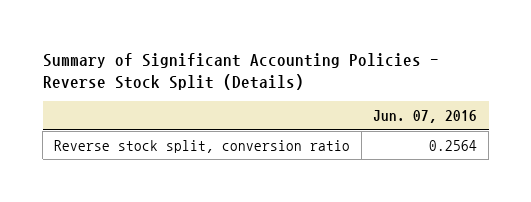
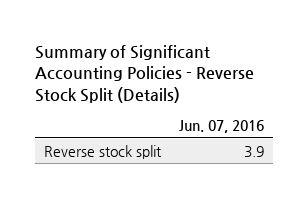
[54,139,351,153] Reverse stock split, conversion ratio -> [44,144,163,159] Reverse stock split
[429,139,478,151] 0.2564 -> [244,145,265,158] 3.9

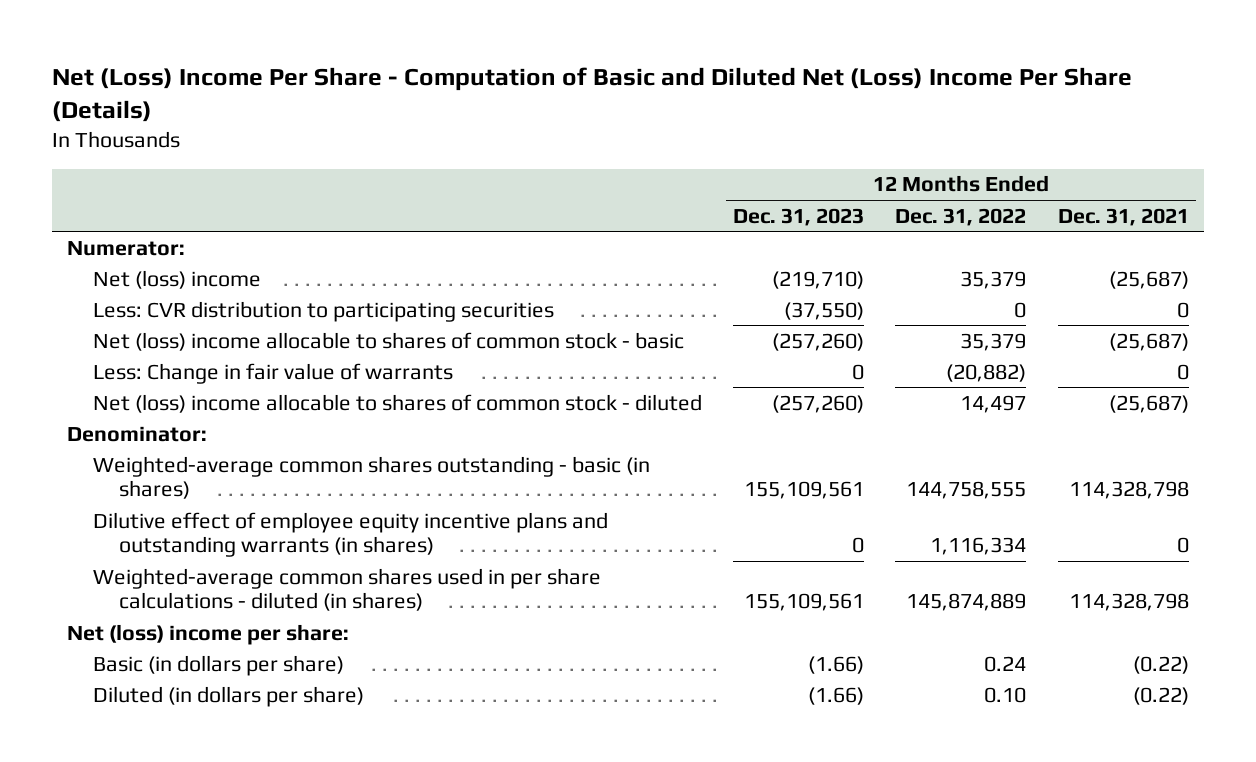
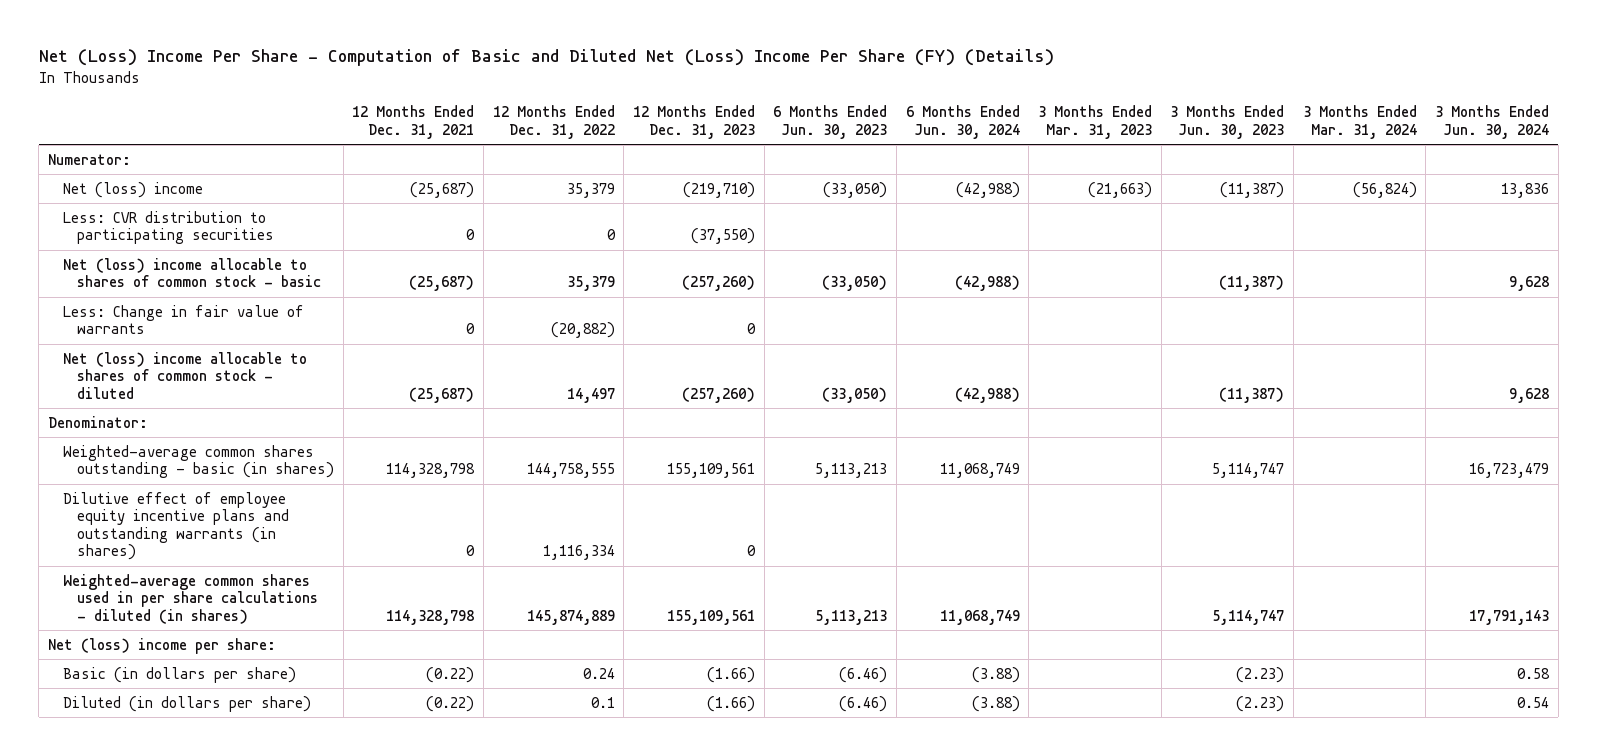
[51,67,1132,123] Net (Loss) Income Per Share - Computation of Basic and Diluted Net (Loss) Income Per Share (Details) -> [38,49,1054,67] Net (Loss) Income Per Share - Computation of Basic and Diluted Net (Loss) Income Per Share (FY) (Details)
none -> [773,105,888,139] 6 Months Ended Jun. 30, 2023
none -> [905,105,1020,139] 6 Months Ended Jun. 30, 2024
none -> [1037,105,1152,139] 3 Months Ended Mar. 31, 2023
none -> [1170,105,1285,139] 3 Months Ended Jun. 30, 2023
none -> [1302,105,1417,139] 3 Months Ended Mar. 31, 2024
none -> [1435,105,1550,139] 3 Months Ended Jun. 30, 2024
[984,686,1027,703] 0.10 -> [590,696,615,708] 0.1

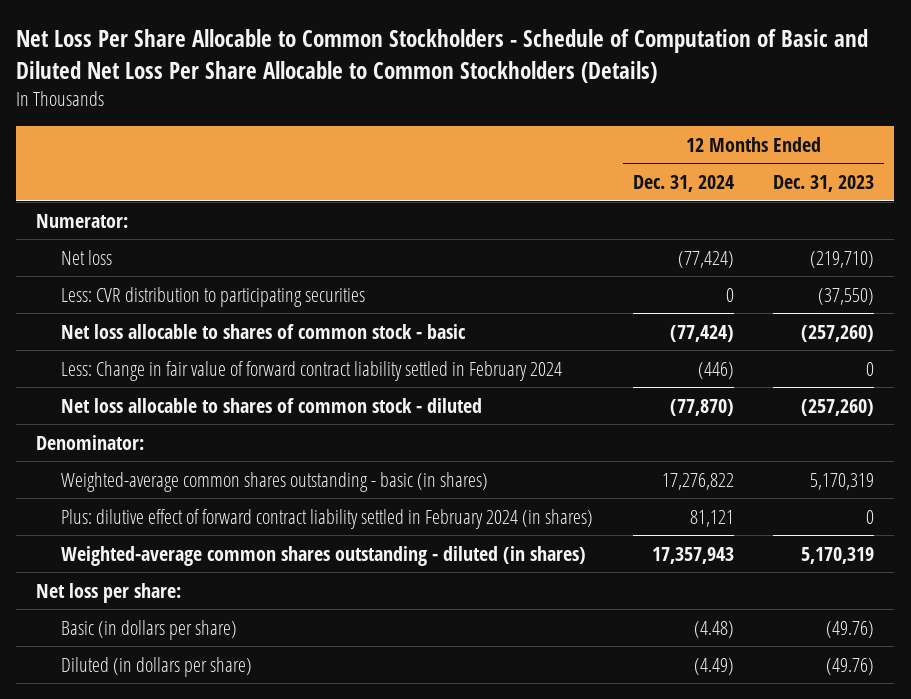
[38,49,1054,67] Net (Loss) Income Per Share - Computation of Basic and Diluted Net (Loss) Income Per Share (FY) (Details) -> [16,29,869,83] Net Loss Per Share Allocable to Common Stockholders - Schedule of Computation of Basic and Diluted Net Loss Per Share Allocable to Common Stockholders (Details)
[352,105,475,139] 12 Months Ended Dec. 31, 2021 -> none
[492,105,615,139] 12 Months Ended Dec. 31, 2022 -> none
[773,105,888,139] 6 Months Ended Jun. 30, 2023 -> none
[905,105,1020,139] 6 Months Ended Jun. 30, 2024 -> none
[1037,105,1152,139] 3 Months Ended Mar. 31, 2023 -> none
[1170,105,1285,139] 3 Months Ended Jun. 30, 2023 -> none
[1302,105,1417,139] 3 Months Ended Mar. 31, 2024 -> none
[1435,105,1550,139] 3 Months Ended Jun. 30, 2024 -> none
none -> [632,175,734,193] Dec. 31, 2024
[62,181,203,198] Net (loss) income -> [60,249,112,265] Net loss
[62,257,321,288] Net (loss) income allocable to shares of common stock - basic -> [60,323,466,339] Net loss allocable to shares of common stock - basic
[62,304,304,335] Less: Change in fair value of warrants -> [60,360,562,381] Less: Change in fair value of forward contract liability settled in February 2024
[62,351,307,399] Net (loss) income allocable to shares of common stock - diluted -> [60,397,482,413] Net loss allocable to shares of common stock - diluted
[666,463,755,479] 155,109,561 -> [810,472,875,490] 5,170,319
[62,491,289,561] Dilutive effect of employee equity incentive plans and outstanding warrants (in shares) -> [60,508,593,529] Plus: dilutive effect of forward contract liability settled in February 2024 (in shares)
[62,573,318,624] Weighted-average common shares used in per share calculations - diluted (in shares) -> [60,545,586,566] Weighted-average common shares outstanding - diluted (in shares)
[666,609,755,625] 155,109,561 -> [801,546,875,564] 5,170,319
[48,637,277,654] Net (loss) income per share: -> [36,582,182,603] Net loss per share:
[706,666,755,683] (1.66) -> [826,620,875,638] (49.76)
[706,695,755,712] (1.66) -> [826,657,875,675] (49.76)

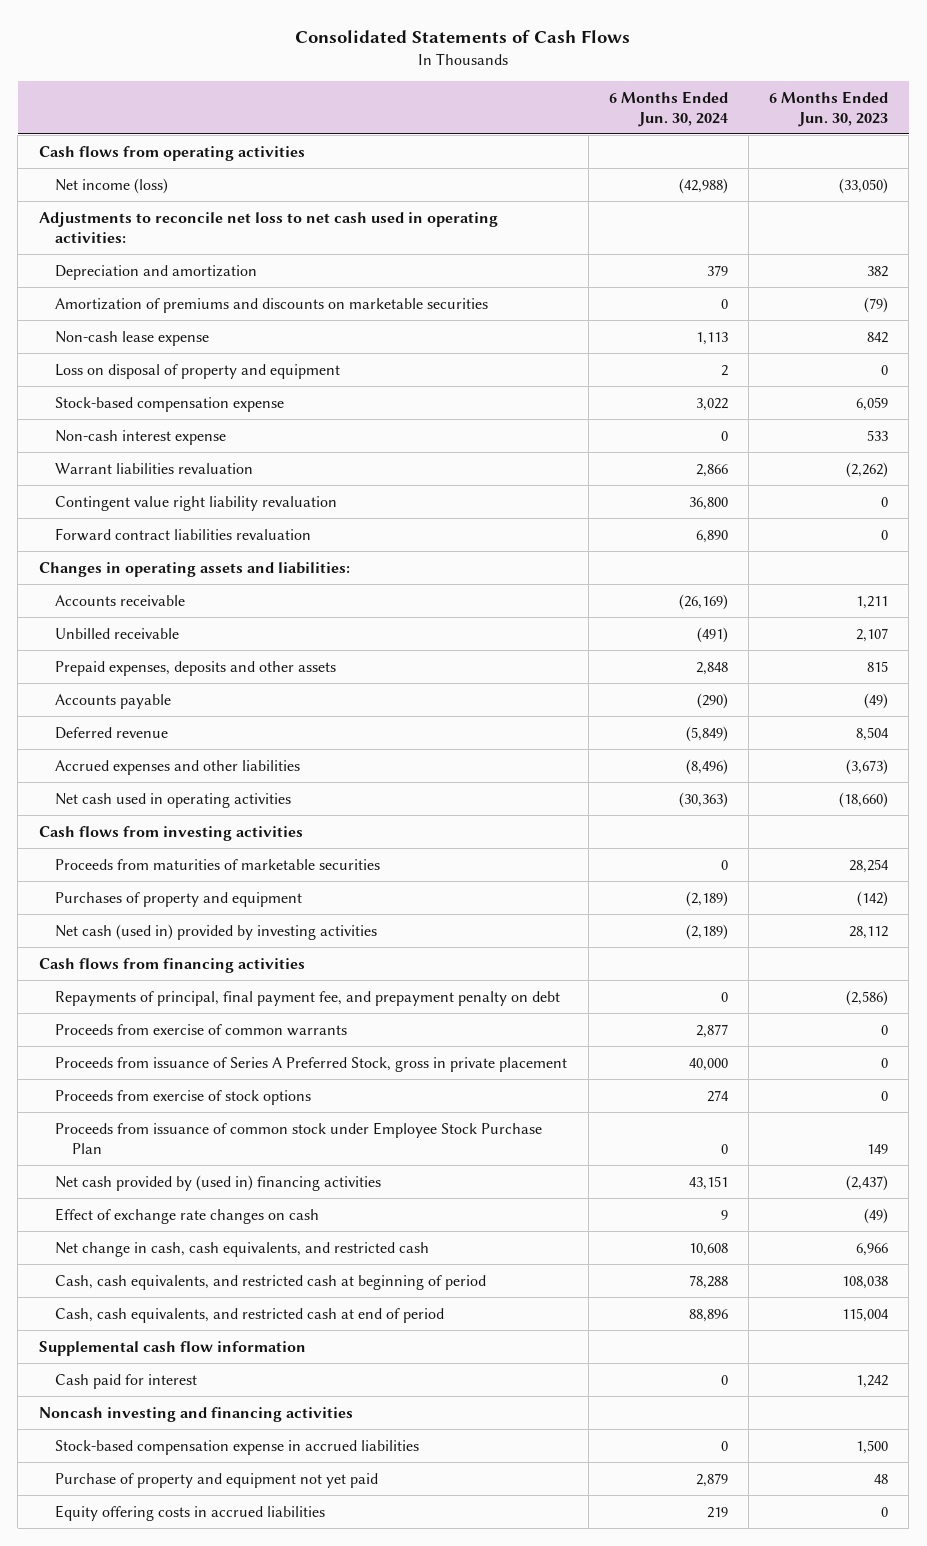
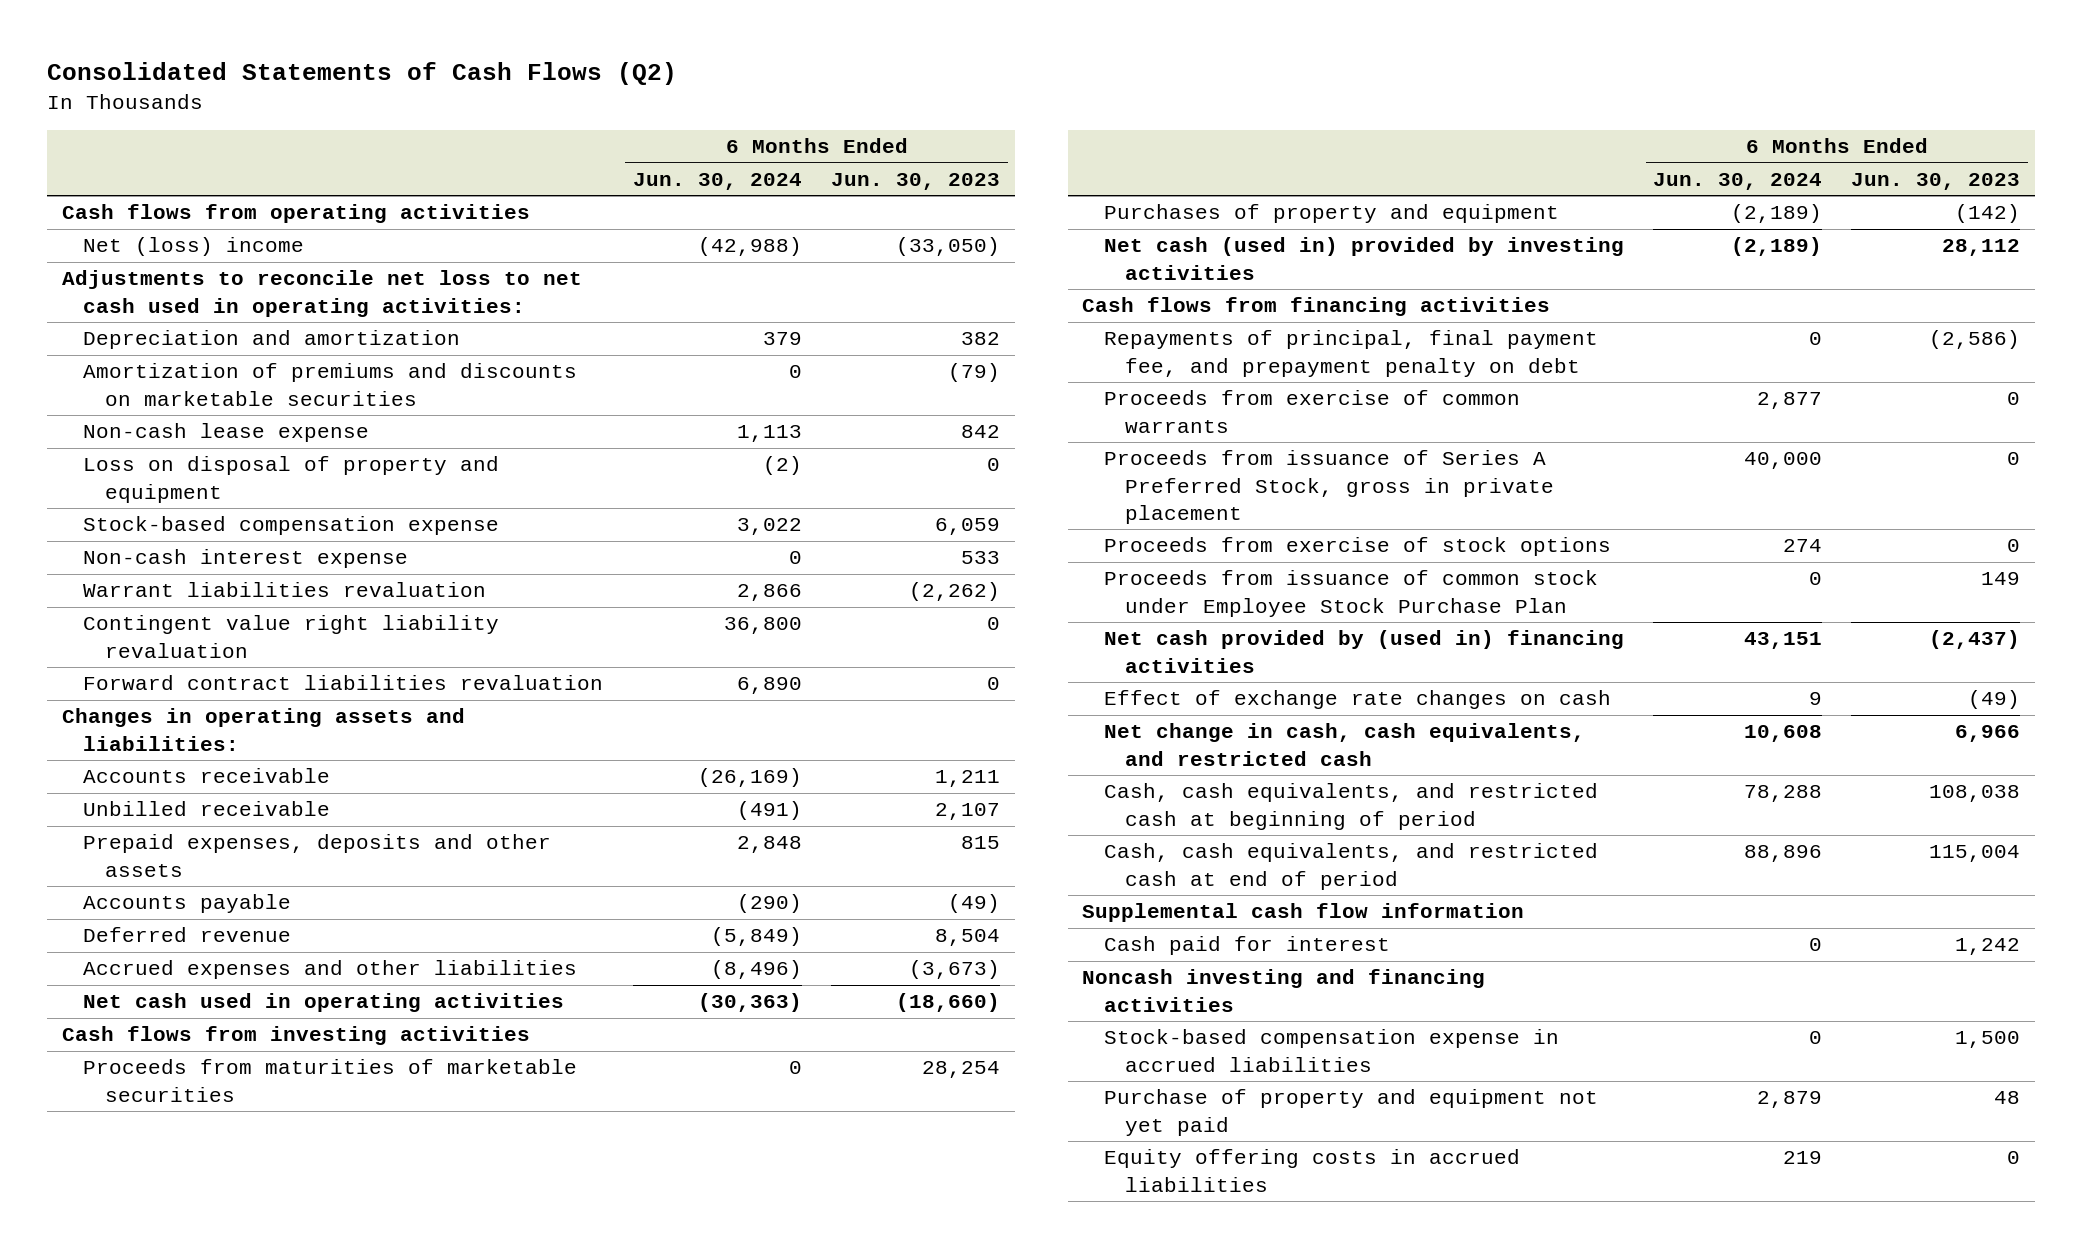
[295,30,631,44] Consolidated Statements of Cash Flows -> [47,62,678,86] Consolidated Statements of Cash Flows (Q2)
[55,177,169,194] Net income (loss) -> [83,237,305,257] Net (loss) income
[720,364,728,376] 2 -> [762,456,802,476] (2)

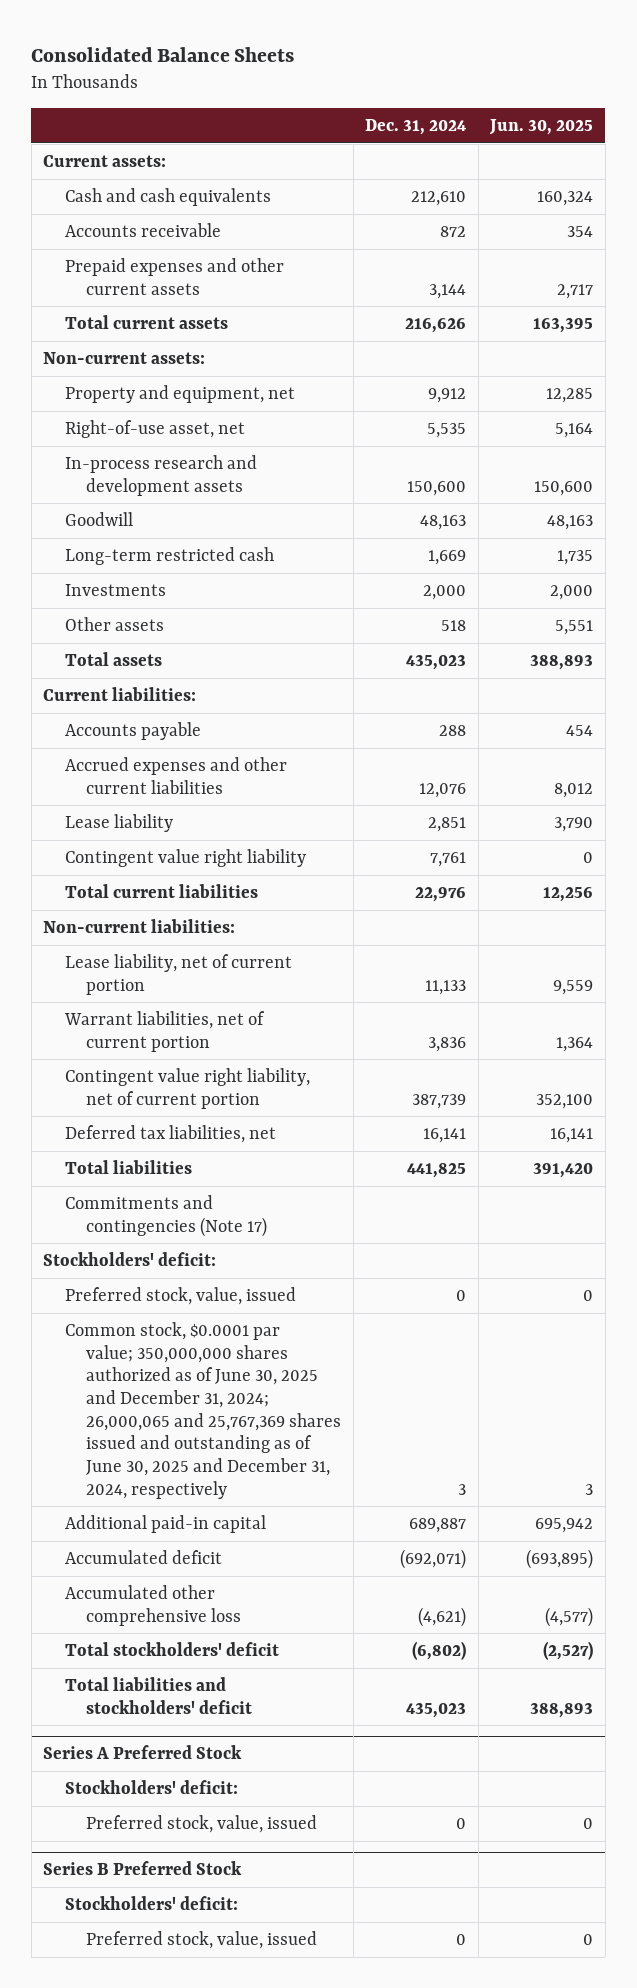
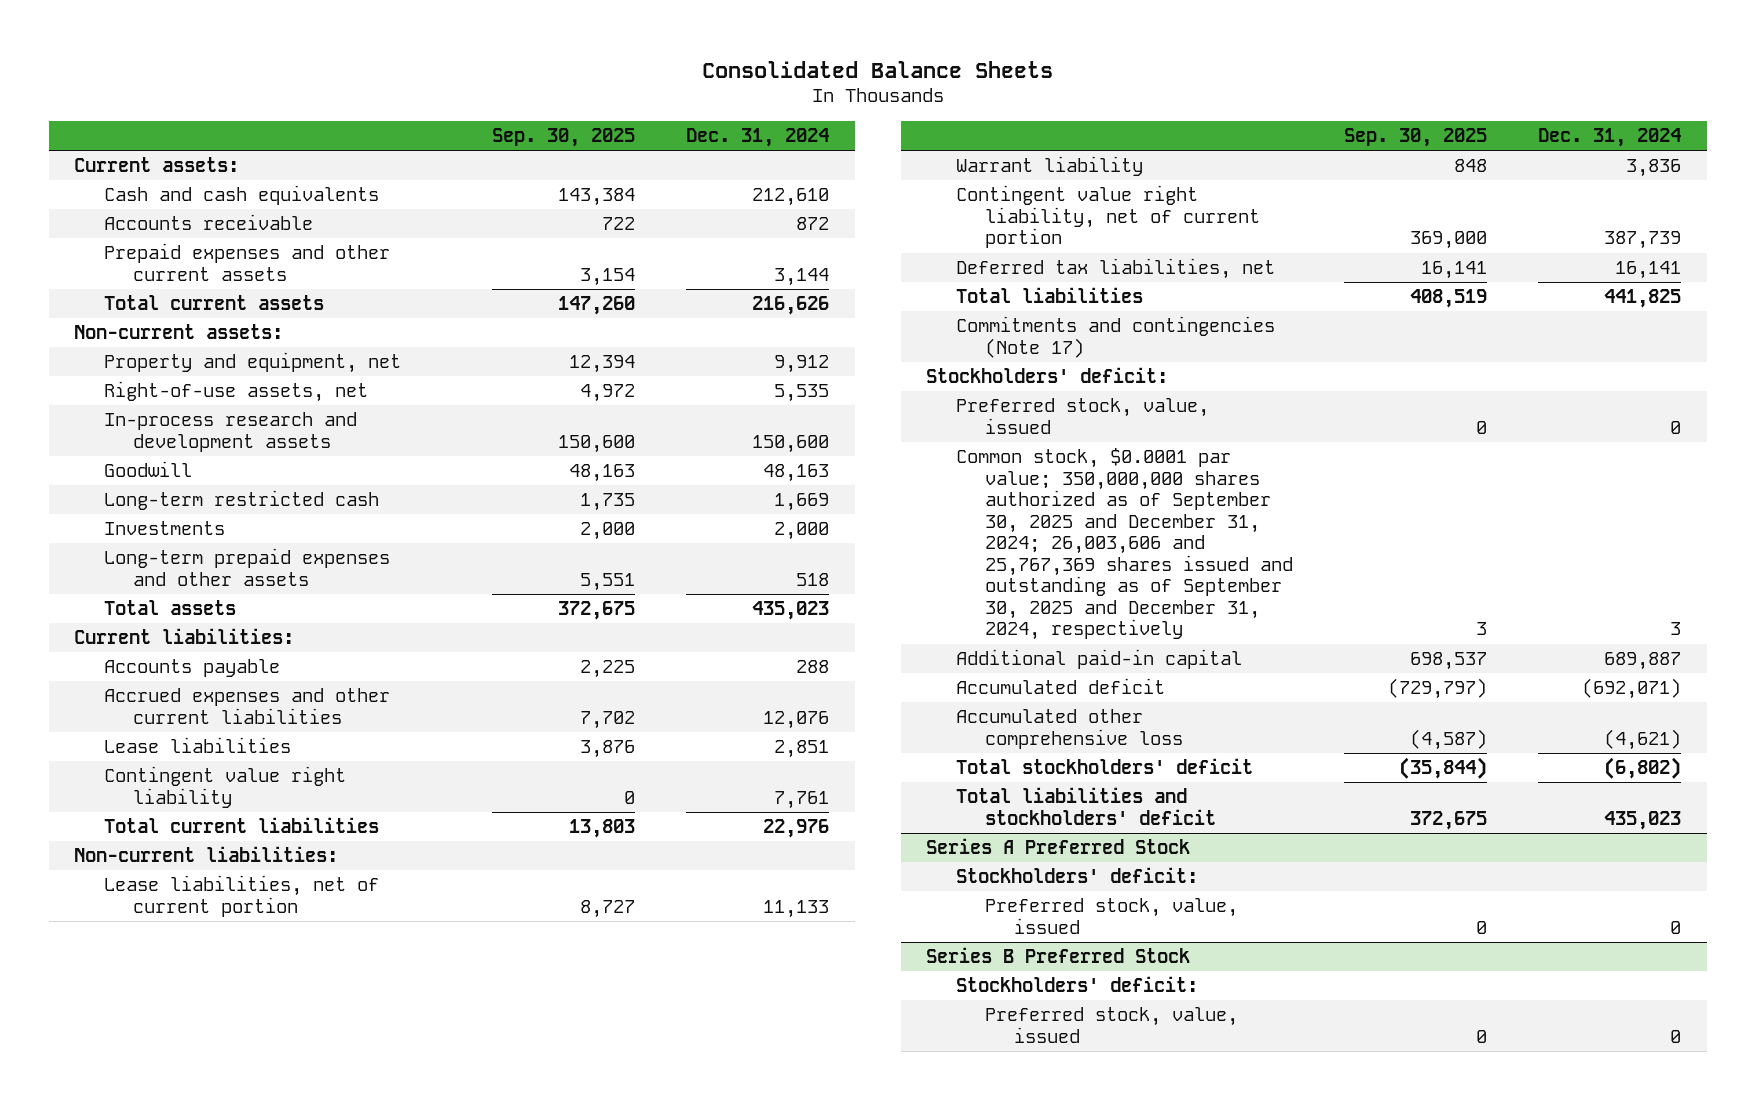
[489,118,594,135] Jun. 30, 2025 -> none
none -> [491,128,635,148] Sep. 30, 2025
[64,419,245,438] Right-of-use asset, net -> [103,381,368,403] Right-of-use assets, net
[64,616,164,631] Other assets -> [103,548,390,586] Long-term prepaid expenses and other assets
[64,813,173,832] Lease liability -> [103,737,291,754] Lease liabilities
[64,953,292,995] Lease liability, net of current portion -> [103,875,379,917] Lease liabilities, net of current portion
[63,1010,265,1052] Warrant liabilities, net of current portion -> [955,156,1143,177] Warrant liability
[64,1321,342,1499] Common stock, $0.0001 par value; 350,000,000 shares authorized as of June 30, 2025 and December 31, 2024; 26,000,065 and 25,767,369 shares issued and outstanding as of June 30, 2025 and December 31, 2024, respectively -> [955,448,1293,641] Common stock, $0.0001 par value; 350,000,000 shares authorized as of September 30, 2025 and December 31, 2024; 26,003,606 and 25,767,369 shares issued and outstanding as of September 30, 2025 and December 31, 2024, respectively

